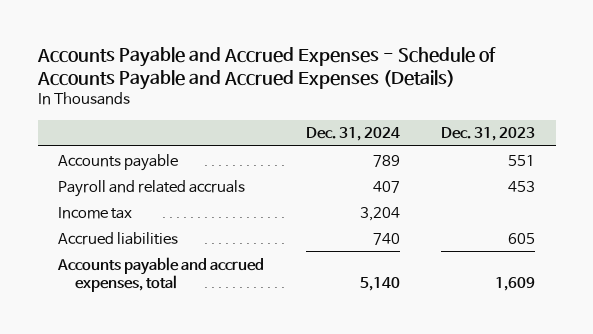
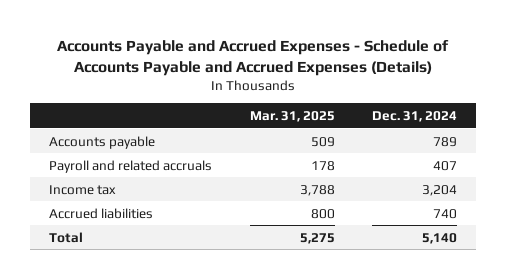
[441,127,536,142] Dec. 31, 2023 -> none
none -> [249,110,335,122] Mar. 31, 2025
[57,256,265,293] Accounts payable and accrued expenses, total -> [48,231,83,243] Total

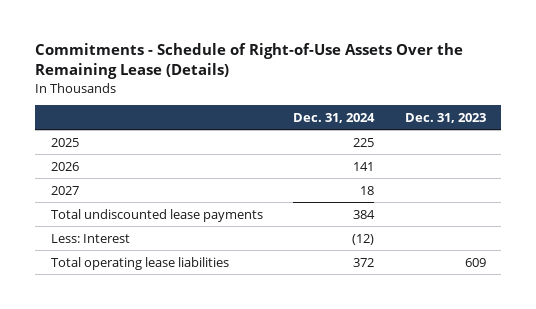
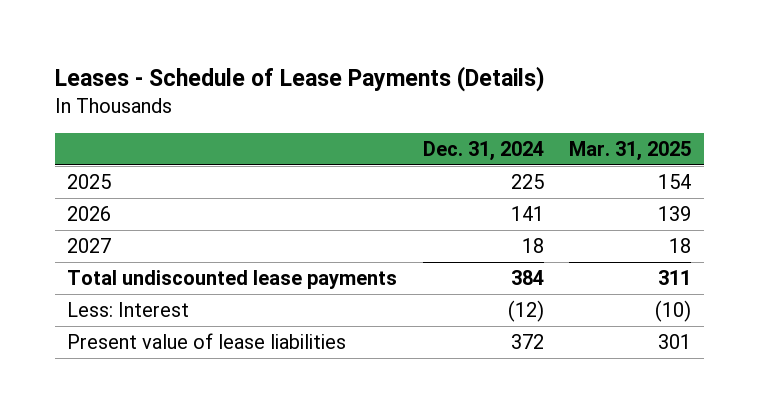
[35,43,464,80] Commitments - Schedule of Right-of-Use Assets Over the Remaining Lease (Details) -> [54,65,545,92] Leases - Schedule of Lease Payments (Details)
[404,112,486,123] Dec. 31, 2023 -> none
none -> [569,140,692,161] Mar. 31, 2025
[50,256,229,270] Total operating lease liabilities -> [67,333,347,350] Present value of lease liabilities

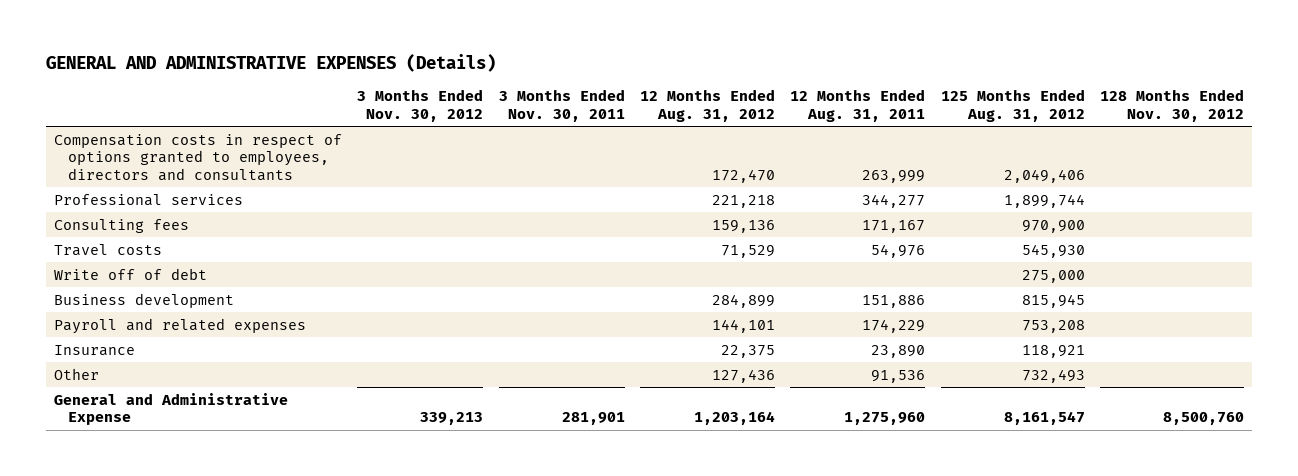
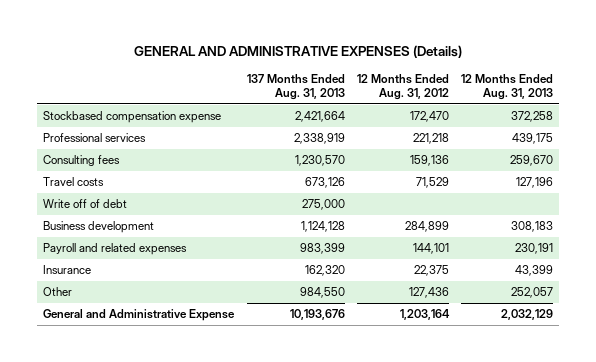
[357,89,484,122] 3 Months Ended Nov. 30, 2012 -> none
[498,89,625,122] 3 Months Ended Nov. 30, 2011 -> none
[790,89,926,122] 12 Months Ended Aug. 31, 2011 -> none
[940,89,1085,122] 125 Months Ended Aug. 31, 2012 -> none
[1100,89,1245,122] 128 Months Ended Nov. 30, 2012 -> none
none -> [246,73,345,101] 137 Months Ended Aug. 31, 2013
none -> [460,73,553,101] 12 Months Ended Aug. 31, 2013
[53,133,342,181] Compensation costs in respect of options granted to employees, directors and consultants -> [43,111,222,124] Stockbased compensation expense

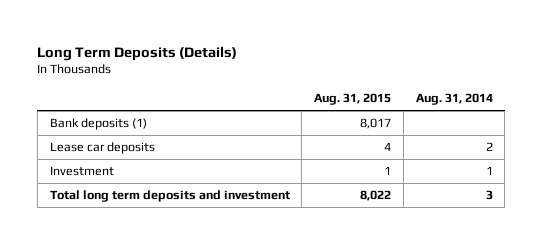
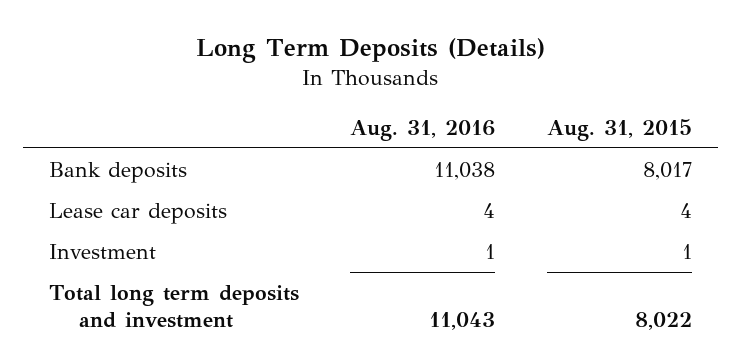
[415,93,493,106] Aug. 31, 2014 -> none
none -> [350,119,496,141] Aug. 31, 2016
[49,118,147,131] Bank deposits (1) -> [48,161,187,183] Bank deposits

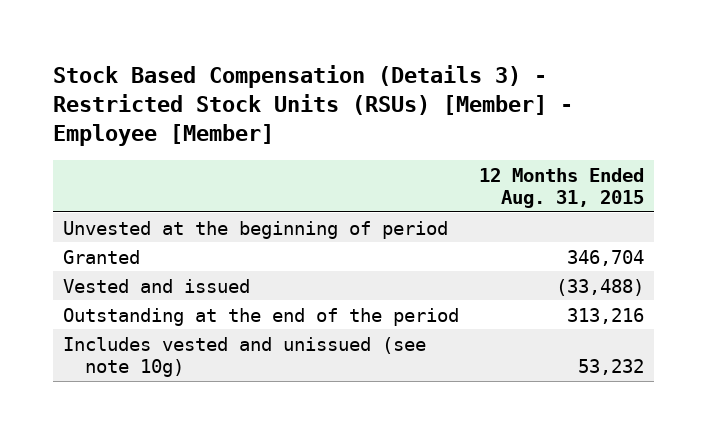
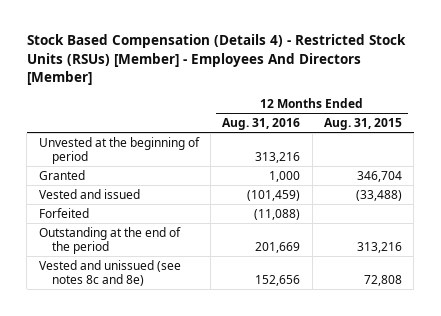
[53,64,574,147] Stock Based Compensation (Details 3) - Restricted Stock Units (RSUs) [Member] - Employee [Member] -> [26,34,406,86] Stock Based Compensation (Details 4) - Restricted Stock Units (RSUs) [Member] - Employees And Directors [Member]
none -> [222,117,301,130] Aug. 31, 2016
none -> [38,207,89,218] Forfeited
[63,336,427,377] Includes vested and unissued (see note 10g) -> [38,259,181,286] Vested and unissued (see notes 8c and 8e)
[578,358,645,375] 53,232 -> [363,274,402,286] 72,808

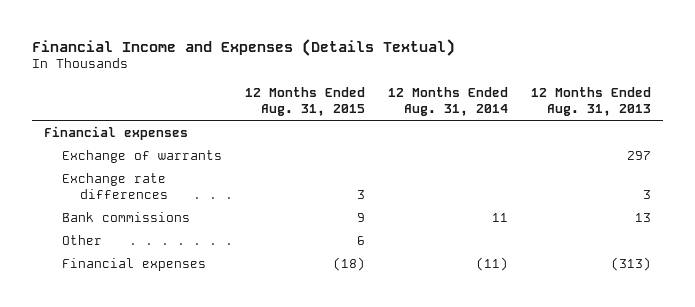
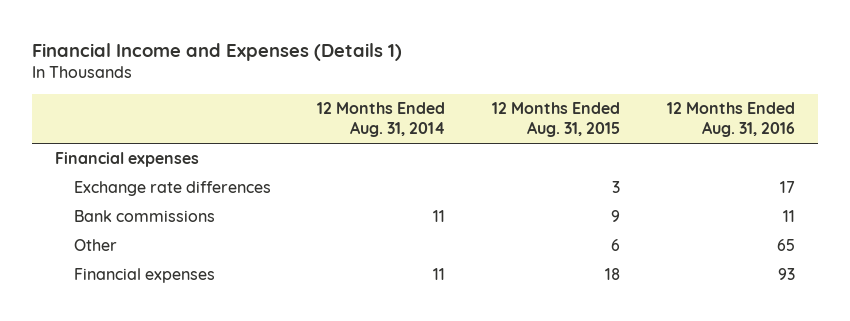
[32,38,456,56] Financial Income and Expenses (Details Textual) -> [31,42,402,61] Financial Income and Expenses (Details 1)
[531,86,652,116] 12 Months Ended Aug. 31, 2013 -> none
none -> [666,102,795,138] 12 Months Ended Aug. 31, 2016
[61,149,222,163] Exchange of warrants -> none
[333,256,366,271] (18) -> [604,268,620,281] 18
[476,256,509,271] (11) -> [433,268,446,281] 11

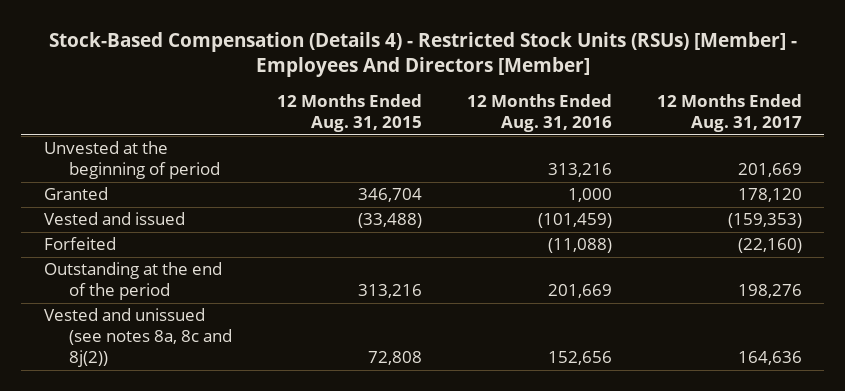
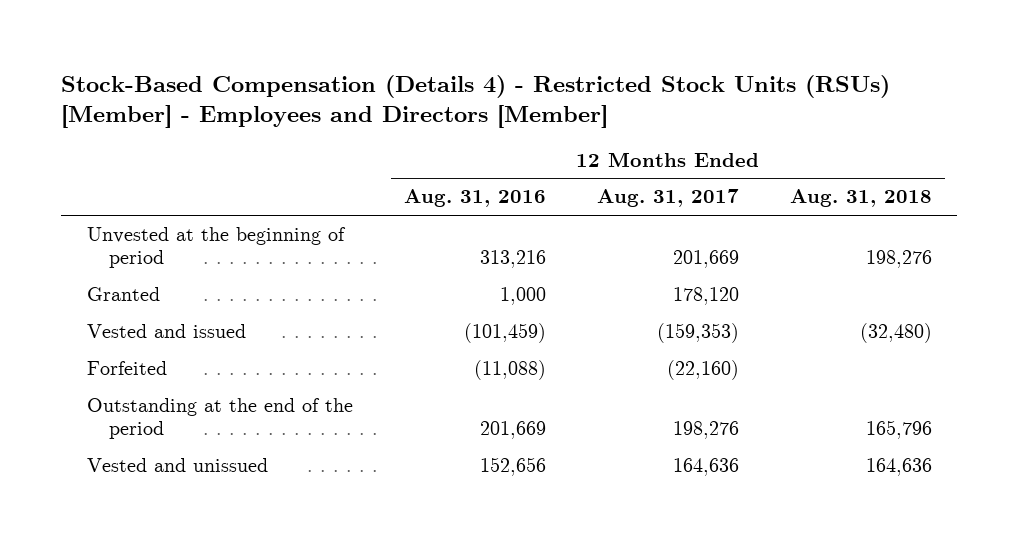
[48,31,797,78] Stock-Based Compensation (Details 4) - Restricted Stock Units (RSUs) [Member] - Employees And Directors [Member] -> [61,74,891,129] Stock-Based Compensation (Details 4) - Restricted Stock Units (RSUs) [Member] - Employees and Directors [Member]
[276,94,422,132] 12 Months Ended Aug. 31, 2015 -> none
none -> [789,189,932,208] Aug. 31, 2018
[43,308,232,367] Vested and unissued (see notes 8a, 8c and 8j(2)) -> [86,458,268,473] Vested and unissued

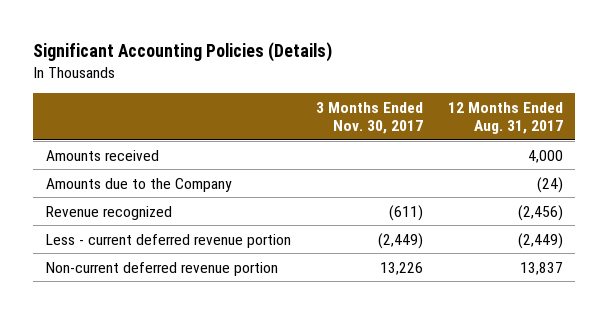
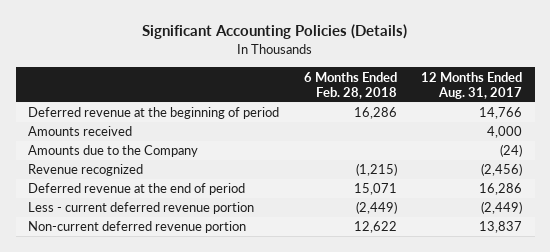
[315,101,423,135] 3 Months Ended Nov. 30, 2017 -> none
none -> [303,71,397,100] 6 Months Ended Feb. 28, 2018
none -> [28,107,280,120] Deferred revenue at the beginning of period
none -> [28,183,246,196] Deferred revenue at the end of period

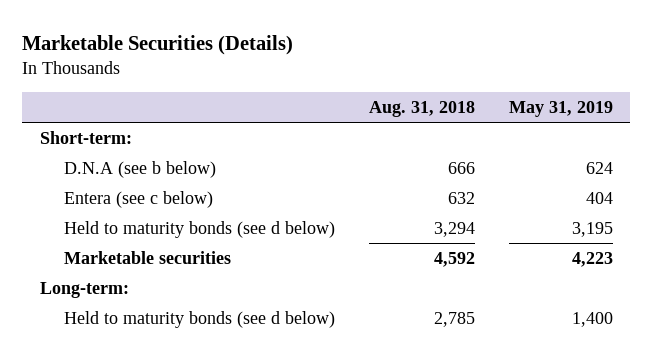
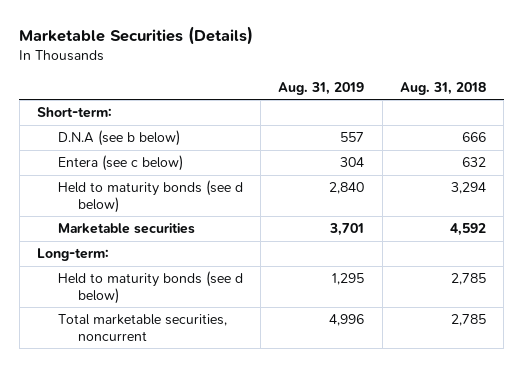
[509,101,614,118] May 31, 2019 -> none
none -> [278,81,365,95] Aug. 31, 2019
none -> [57,314,227,341] Total marketable securities, noncurrent

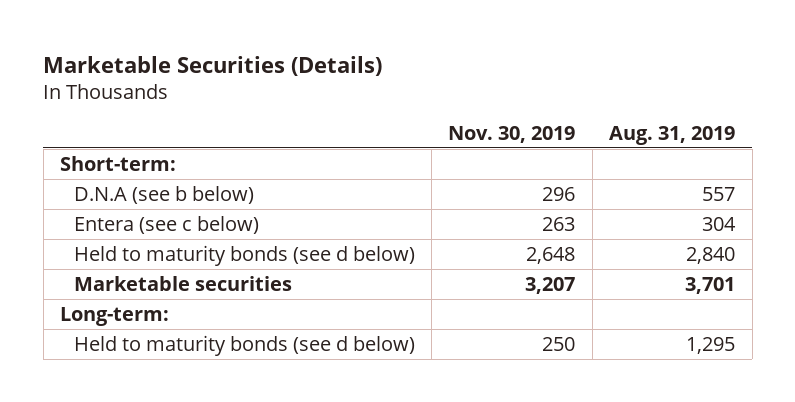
[399,81,486,95] Aug. 31, 2018 -> none
none -> [448,125,576,143] Nov. 30, 2019
[57,314,227,341] Total marketable securities, noncurrent -> none

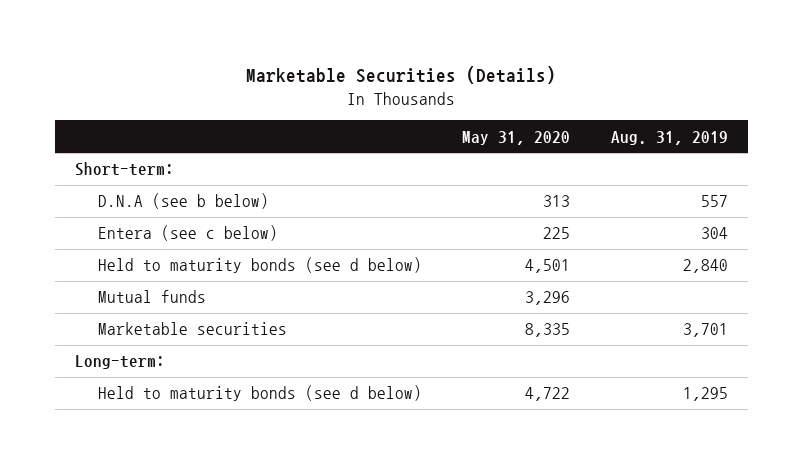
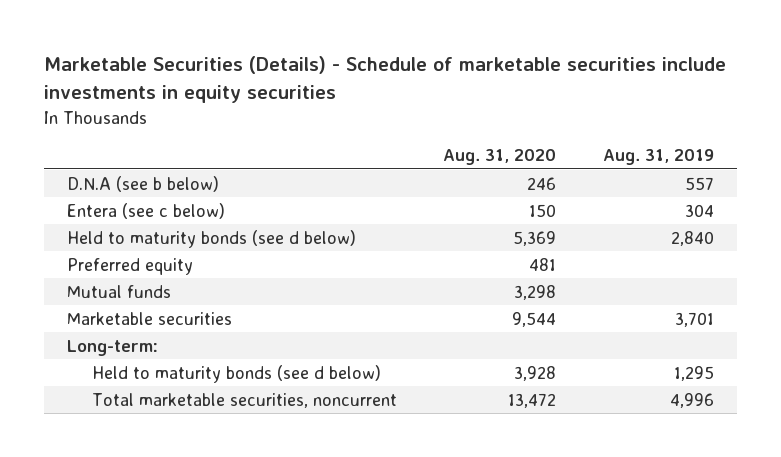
[246,65,557,84] Marketable Securities (Details) -> [43,56,726,104] Marketable Securities (Details) - Schedule of marketable securities include investments in equity securities
[462,130,571,145] May 31, 2020 -> none
none -> [443,149,557,166] Aug. 31, 2020
[75,162,175,177] Short-term: -> none
none -> [66,257,193,275] Preferred equity
none -> [91,392,397,408] Total marketable securities, noncurrent

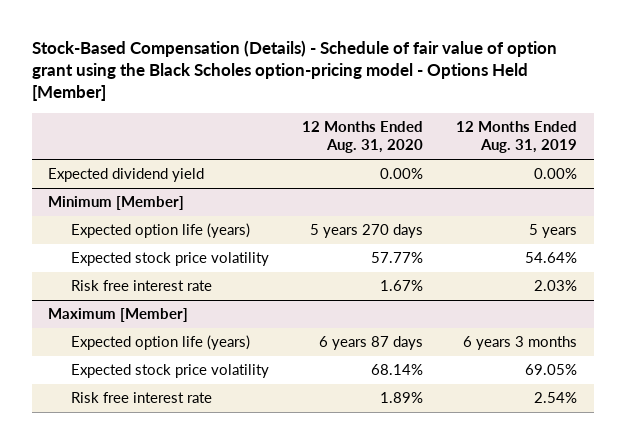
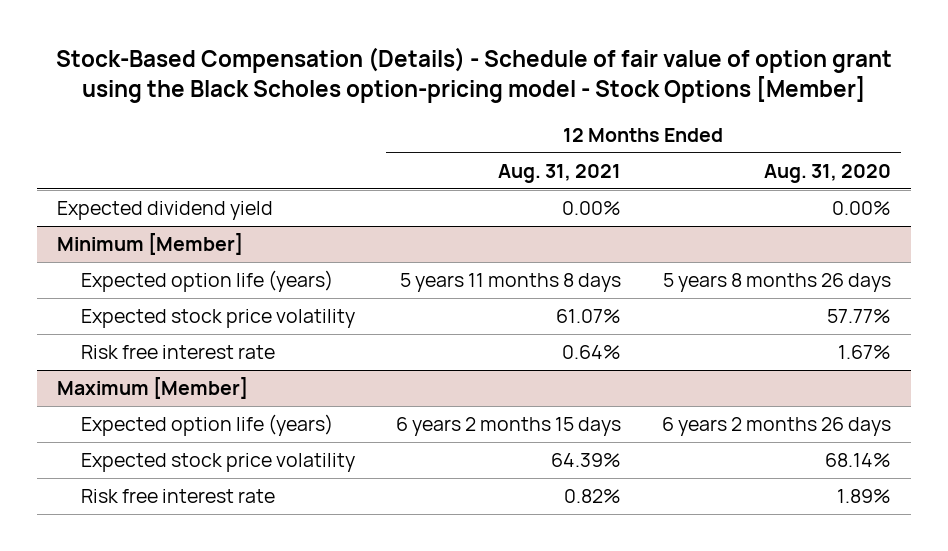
[31,39,557,102] Stock-Based Compensation (Details) - Schedule of fair value of option grant using the Black Scholes option-pricing model - Options Held [Member] -> [55,46,892,104] Stock-Based Compensation (Details) - Schedule of fair value of option grant using the Black Scholes option-pricing model - Stock Options [Member]
[456,120,578,154] 12 Months Ended Aug. 31, 2019 -> none
none -> [497,164,621,184] Aug. 31, 2021
[310,224,424,239] 5 years 270 days -> [662,273,891,293] 5 years 8 months 26 days
[319,336,424,351] 6 years 87 days -> [661,417,891,437] 6 years 2 months 26 days

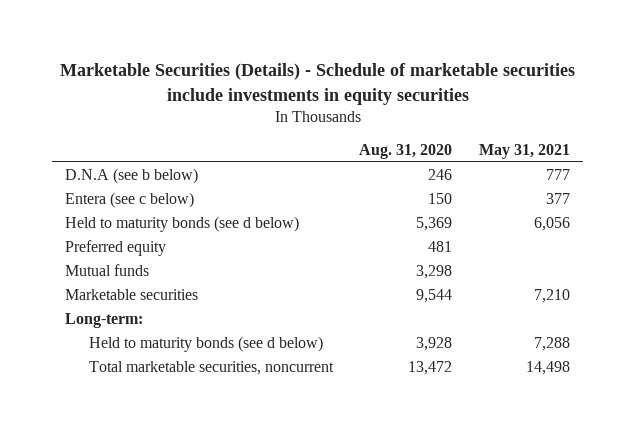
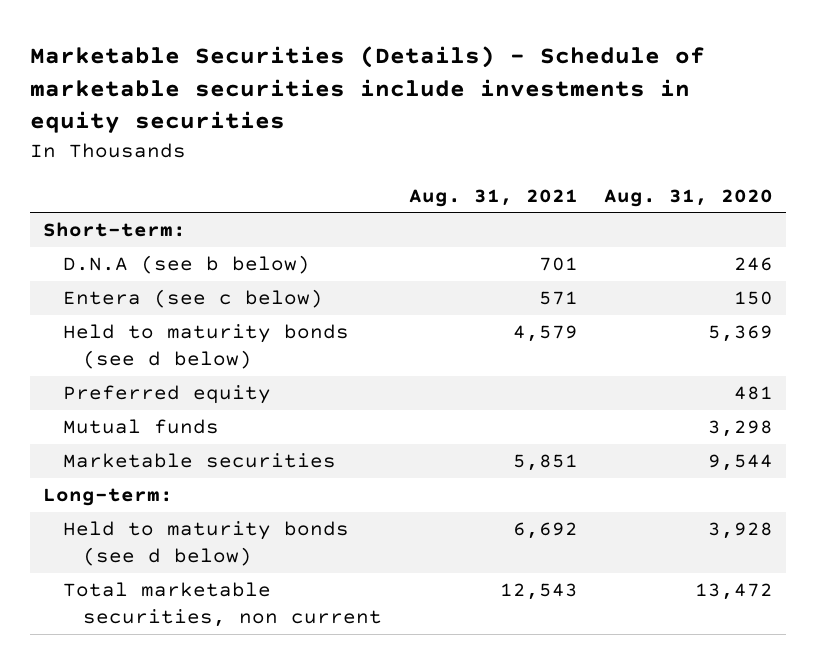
[479,144,571,160] May 31, 2021 -> none
none -> [408,188,578,207] Aug. 31, 2021
none -> [43,222,187,238] Short-term:
[88,361,334,376] Total marketable securities, noncurrent -> [63,582,383,628] Total marketable securities, non current

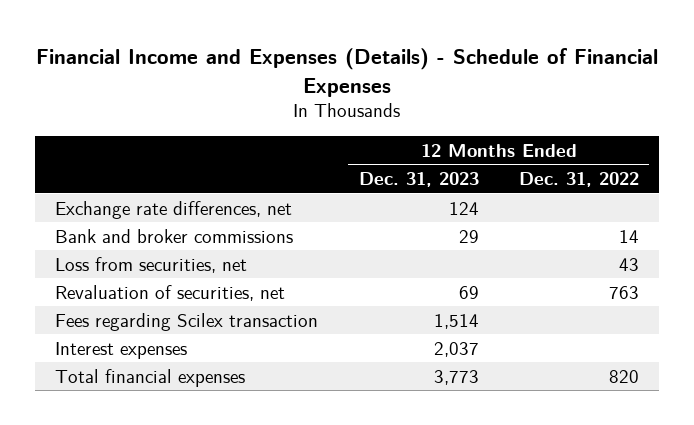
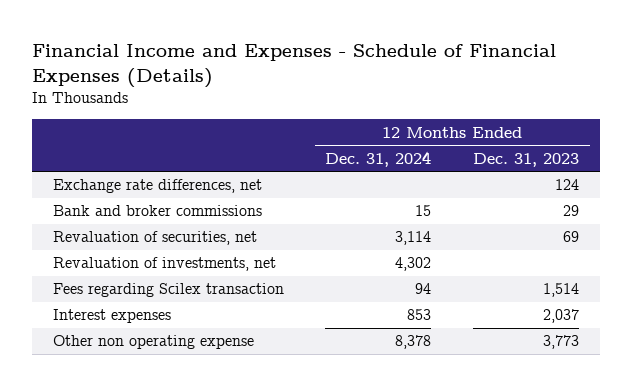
[36,48,659,97] Financial Income and Expenses (Details) - Schedule of Financial Expenses -> [31,43,556,88] Financial Income and Expenses - Schedule of Financial Expenses (Details)
[518,171,639,187] Dec. 31, 2022 -> none
none -> [325,150,432,167] Dec. 31, 2024
[55,256,248,273] Loss from securities, net -> none
none -> [52,257,276,272] Revaluation of investments, net
[55,368,246,387] Total financial expenses -> [52,335,254,350] Other non operating expense

